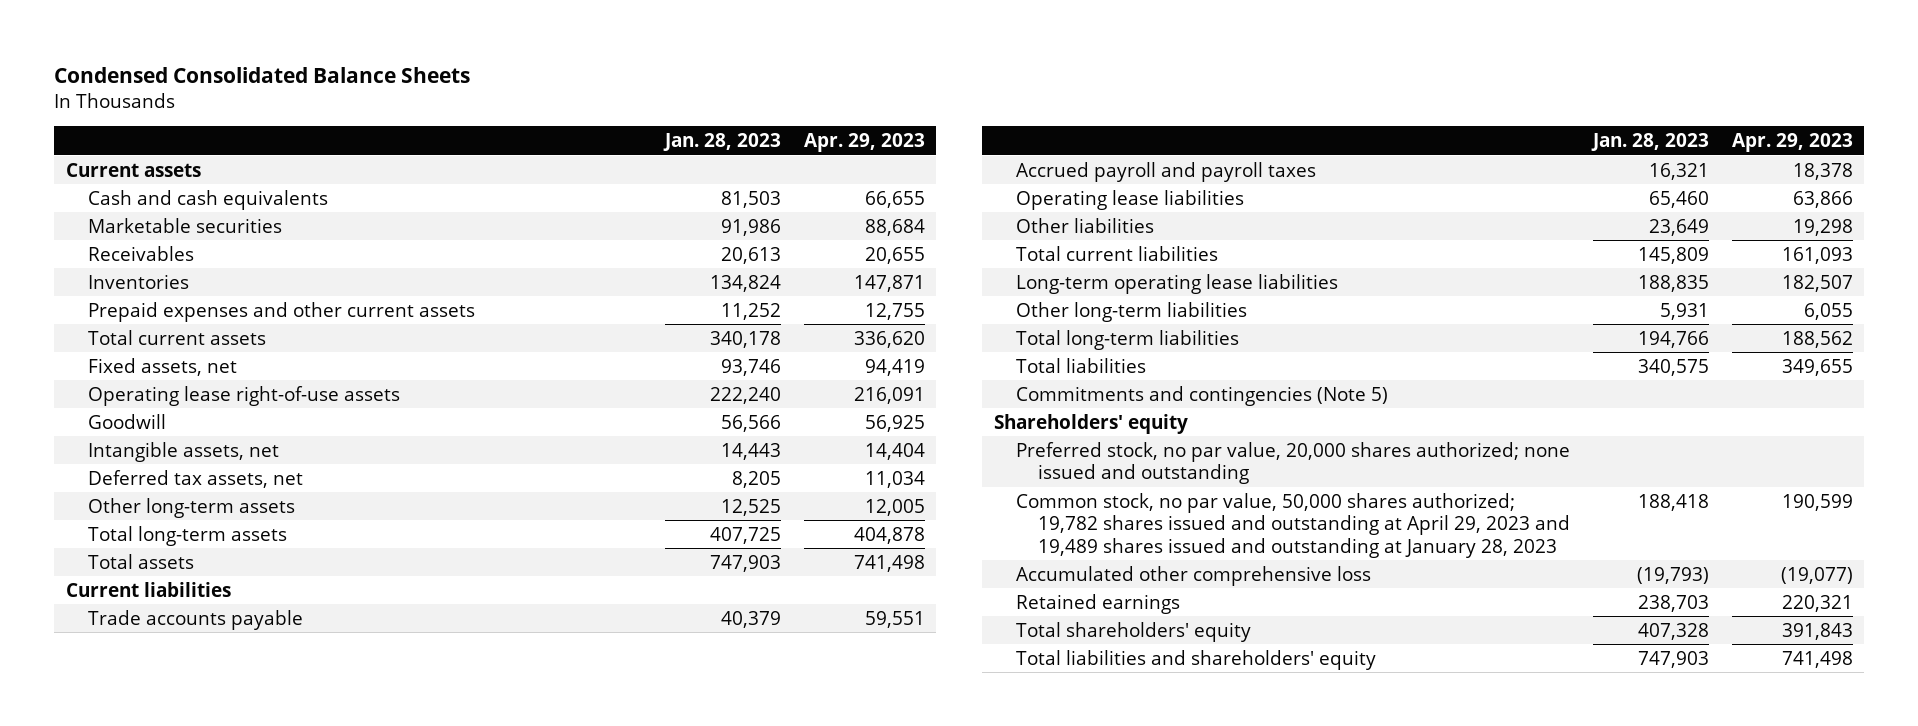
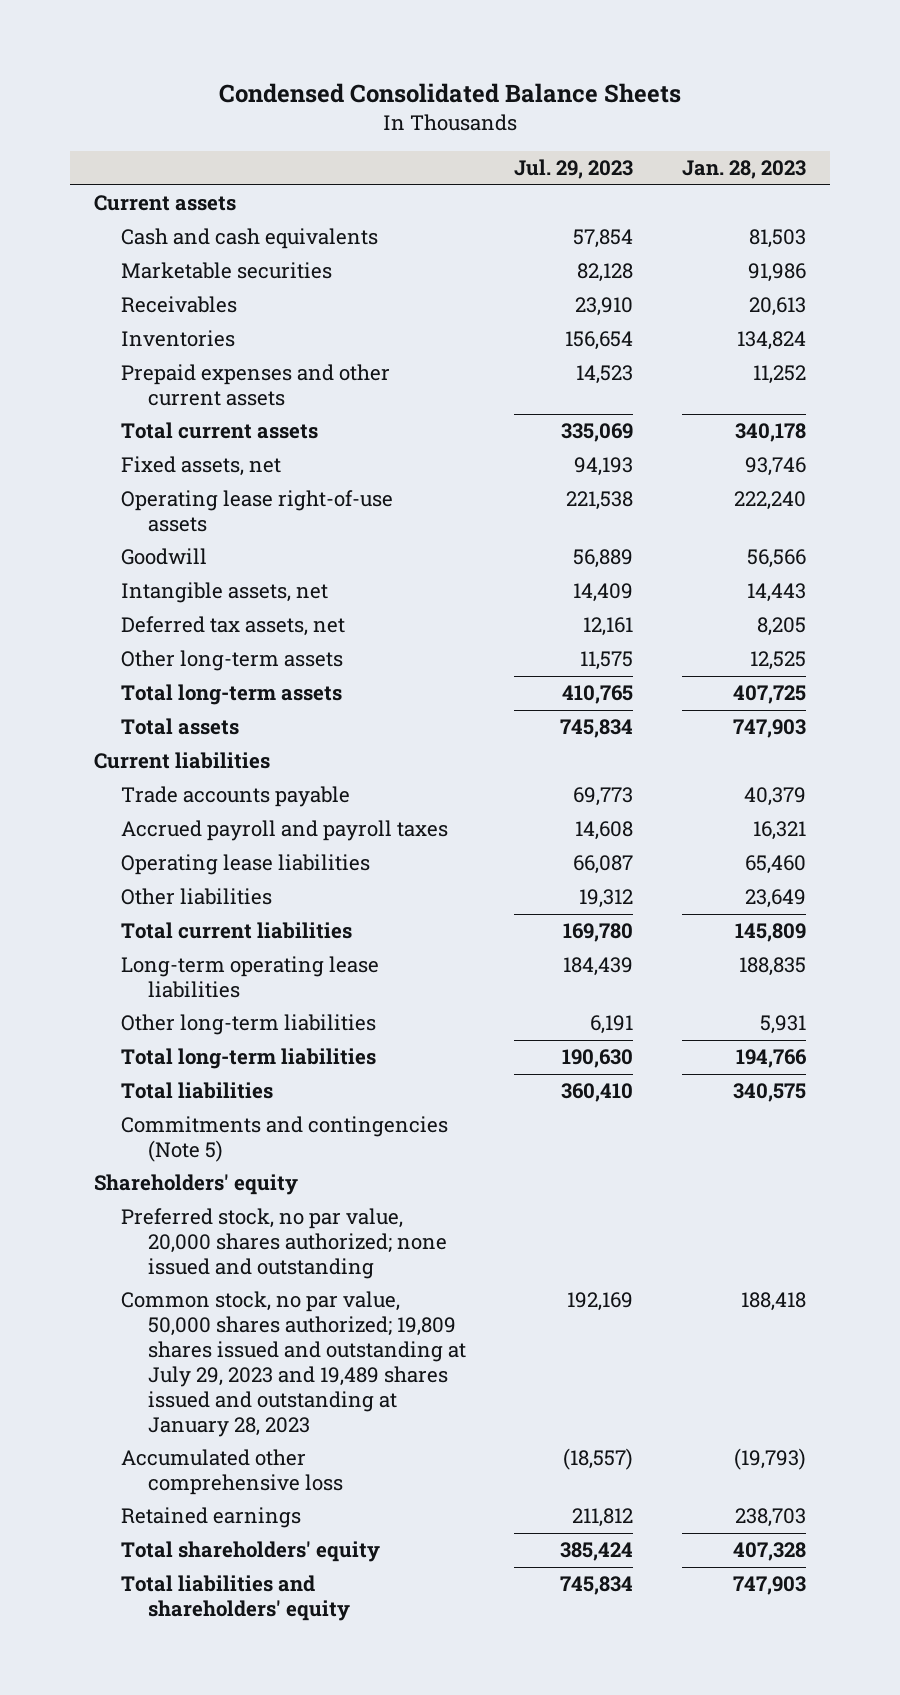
[803,132,925,152] Apr. 29, 2023 -> none
none -> [514,159,634,180] Jul. 29, 2023
[1015,492,1570,558] Common stock, no par value, 50,000 shares authorized; 19,782 shares issued and outstanding at April 29, 2023 and 19,489 shares issued and outstanding at January 28, 2023 -> [121,1291,466,1437] Common stock, no par value, 50,000 shares authorized; 19,809 shares issued and outstanding at July 29, 2023 and 19,489 shares issued and outstanding at January 28, 2023

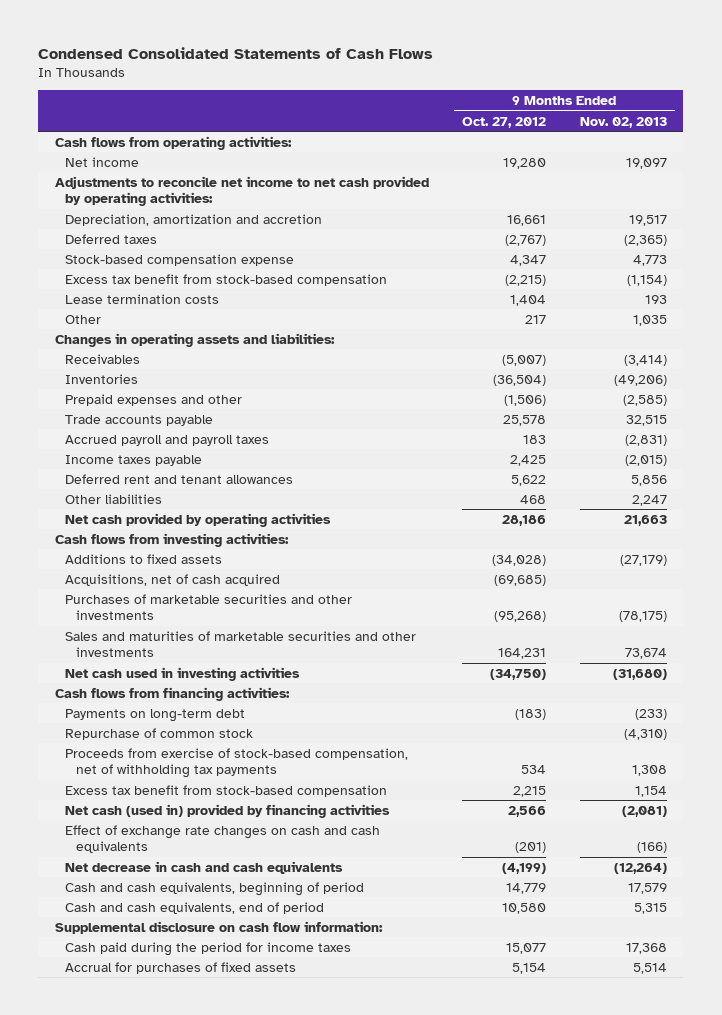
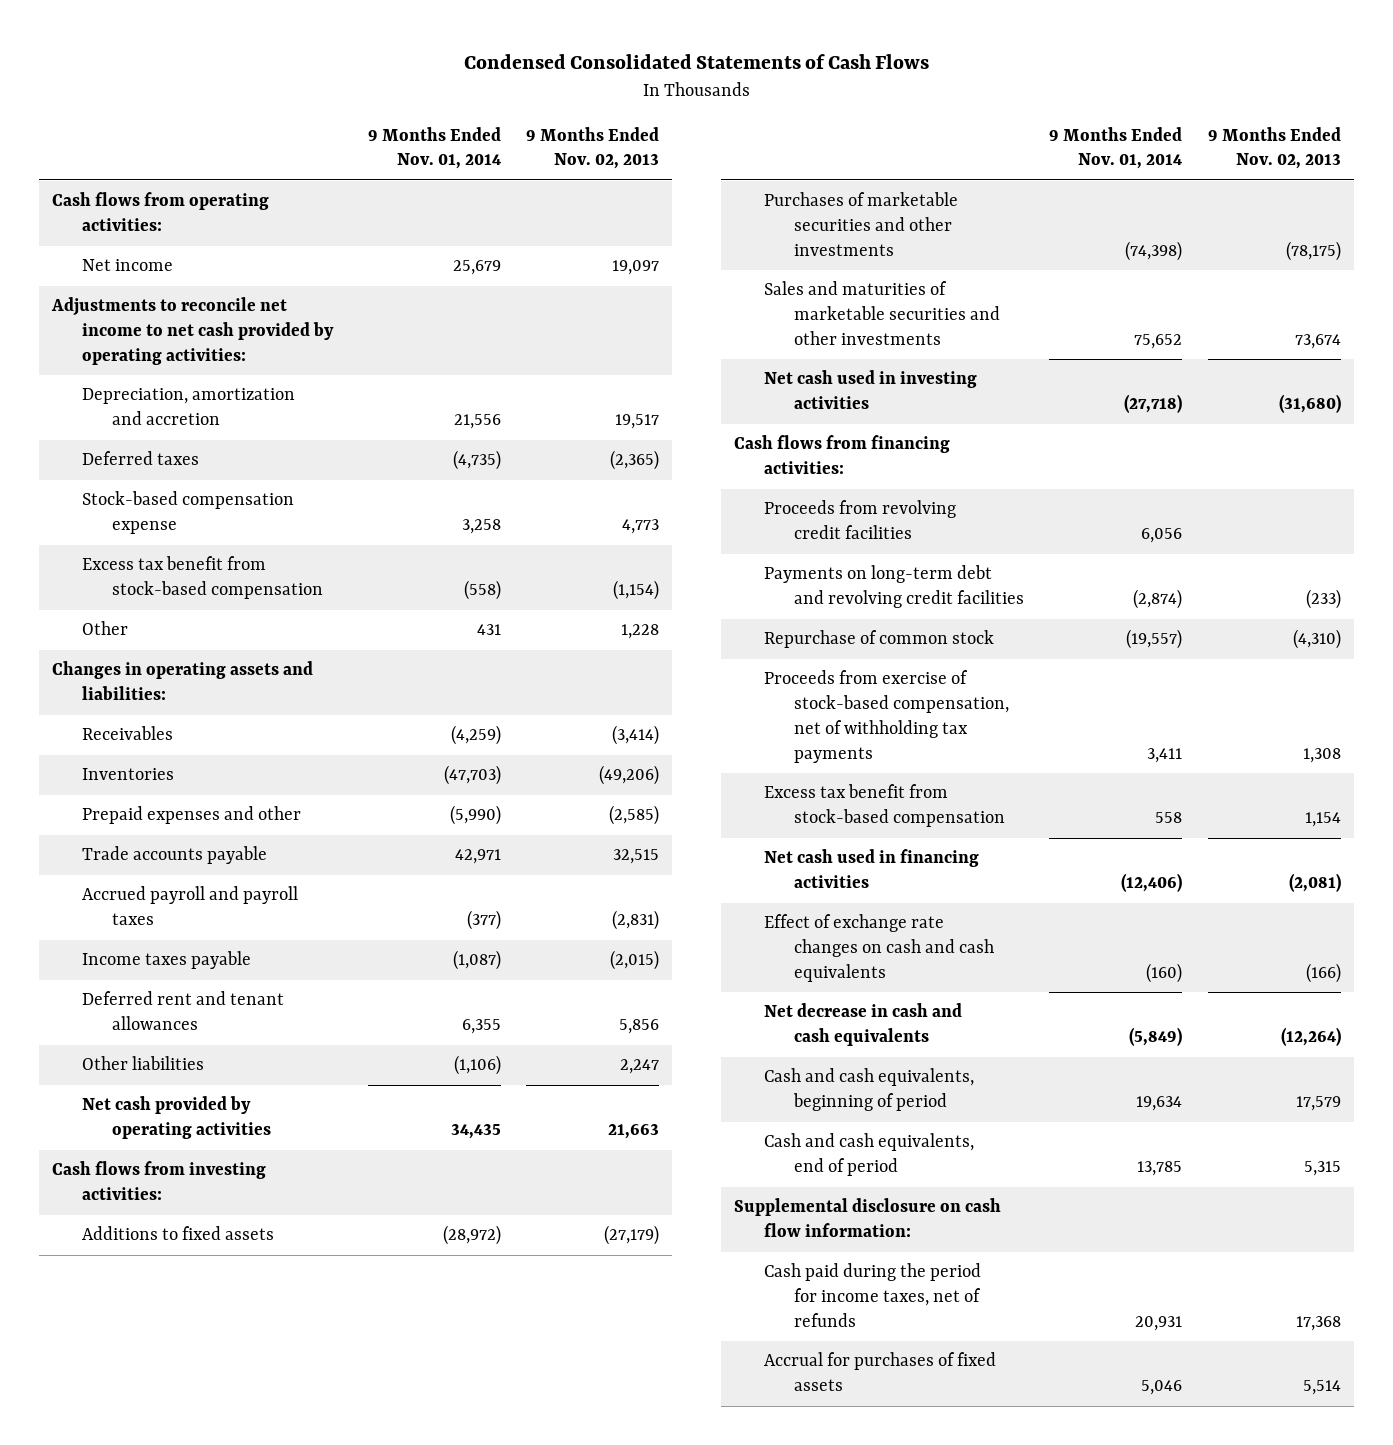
[462,116,547,128] Oct. 27, 2012 -> none
none -> [367,126,501,170] 9 Months Ended Nov. 01, 2014
[65,293,220,304] Lease termination costs -> none
[632,314,667,326] 1,035 -> [621,624,660,640] 1,228
[65,573,281,586] Acquisitions, net of cash acquired -> none
none -> [763,500,956,540] Proceeds from revolving credit facilities
[65,708,246,722] Payments on long-term debt -> [763,565,1024,609] Payments on long-term debt and revolving credit facilities
[65,803,391,818] Net cash (used in) provided by financing activities -> [763,849,979,889] Net cash used in financing activities
[65,941,352,956] Cash paid during the period for income taxes -> [763,1263,981,1327] Cash paid during the period for income taxes, net of refunds

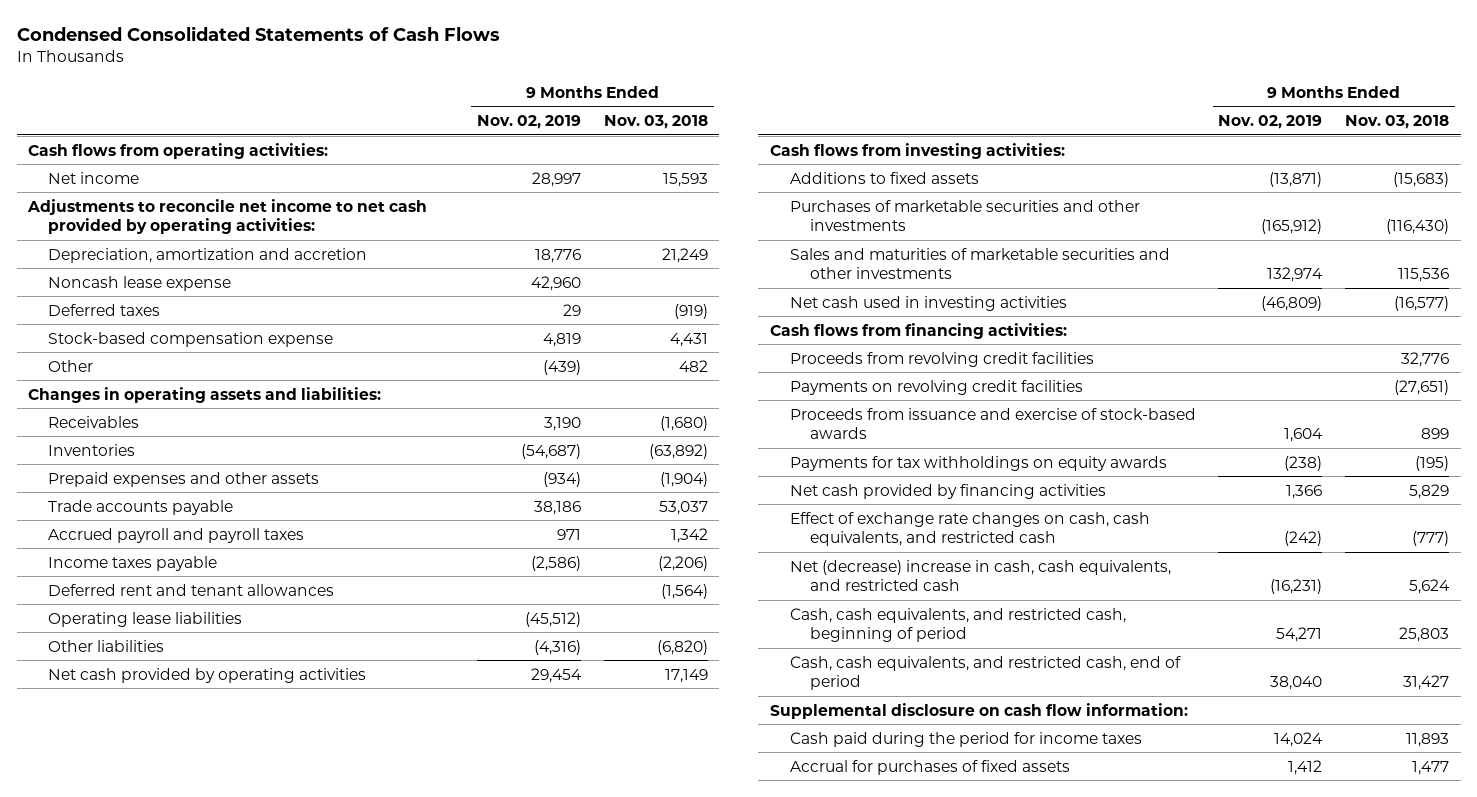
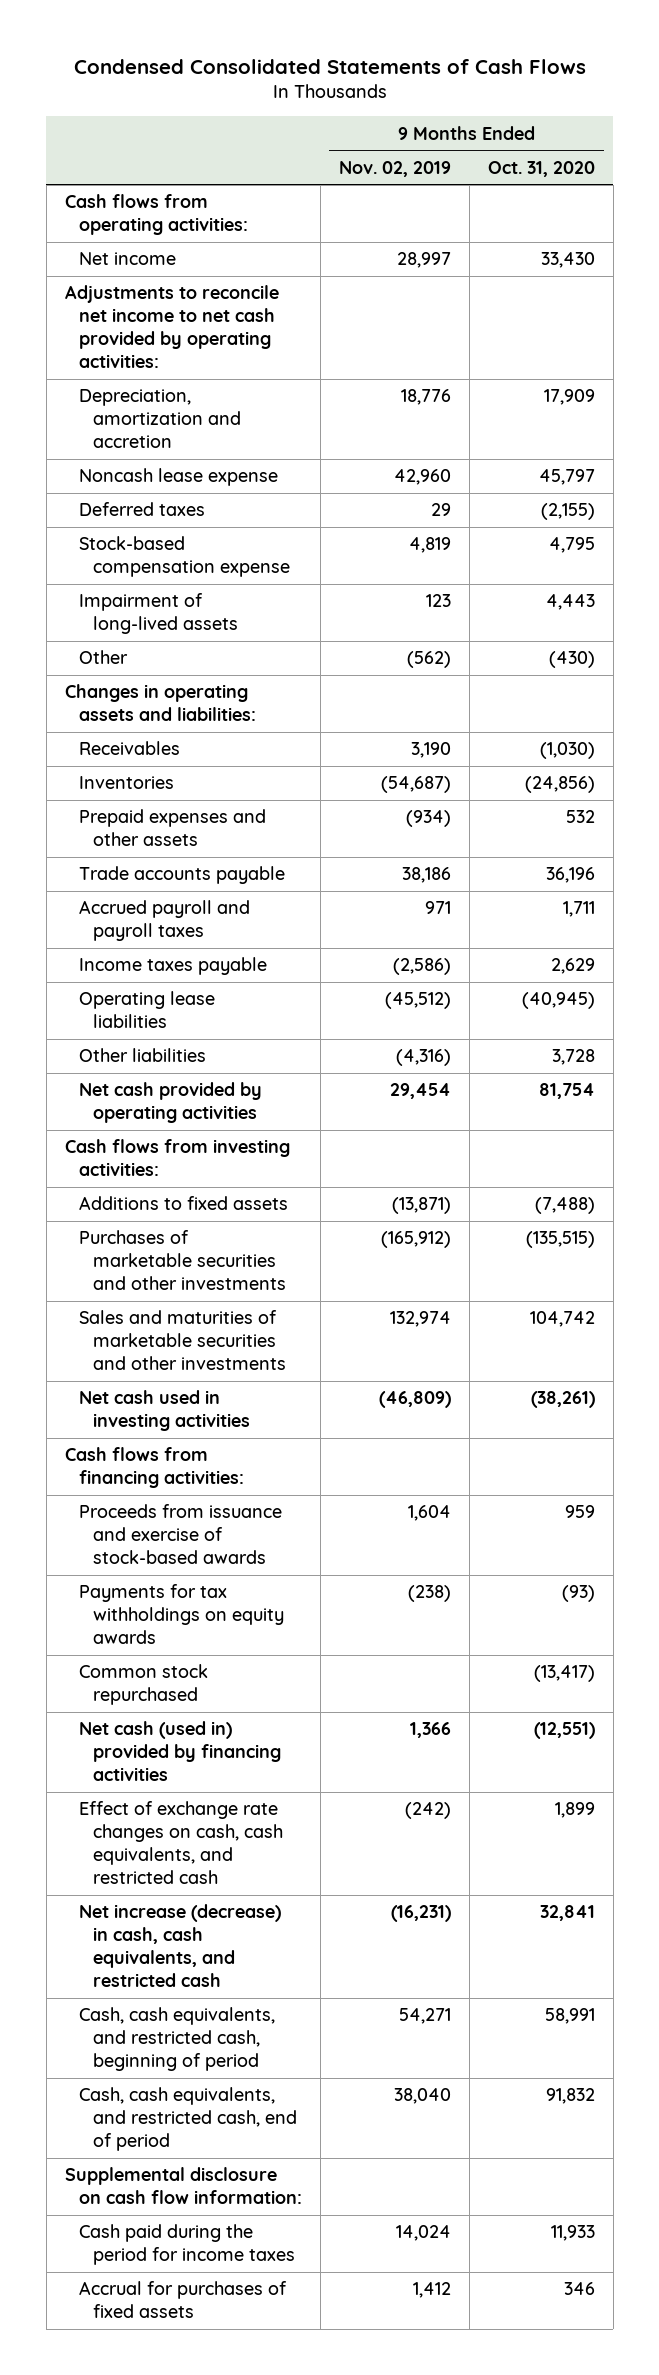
[603,115,708,130] Nov. 03, 2018 -> none
none -> [487,160,595,177] Oct. 31, 2020
none -> [78,593,238,635] Impairment of long-lived assets
[543,359,582,375] (439) -> [406,651,451,669] (562)
[48,583,335,596] Deferred rent and tenant allowances -> none
[789,351,1094,367] Proceeds from revolving credit facilities -> none
[789,379,1083,395] Payments on revolving credit facilities -> none
none -> [78,1664,208,1706] Common stock repurchased
[789,483,1106,499] Net cash provided by financing activities -> [78,1721,281,1782] Net cash (used in) provided by financing activities
[789,559,1171,591] Net (decrease) increase in cash, cash equivalents, and restricted cash -> [78,1904,281,1987] Net increase (decrease) in cash, cash equivalents, and restricted cash

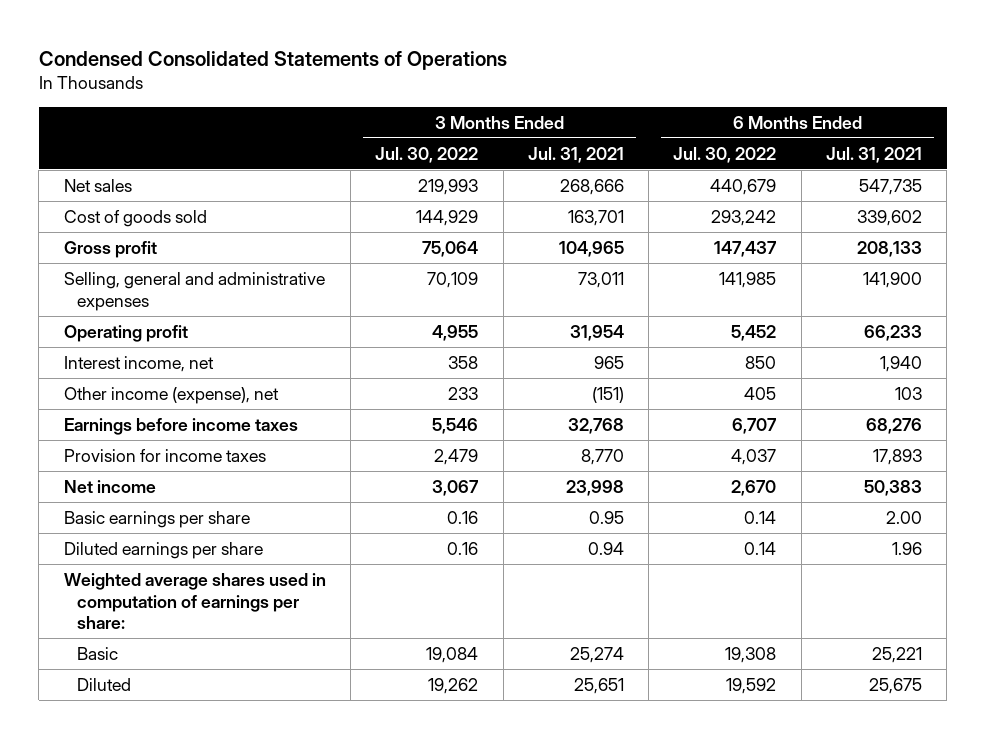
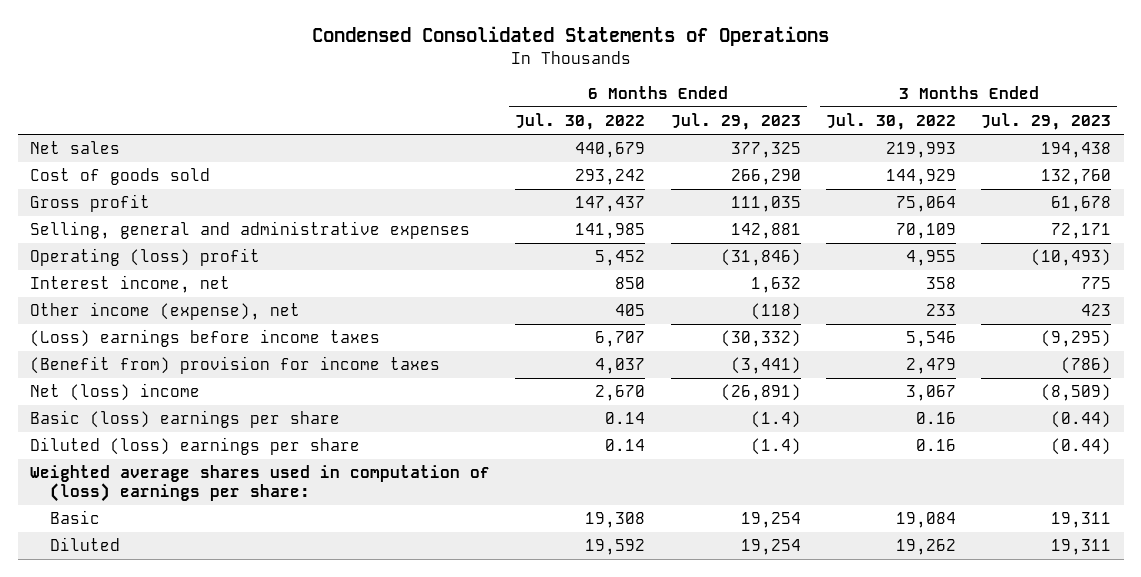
[527,146,624,163] Jul. 31, 2021 -> none
[825,146,922,163] Jul. 31, 2021 -> none
none -> [670,112,801,130] Jul. 29, 2023
none -> [981,112,1112,130] Jul. 29, 2023
[63,324,188,342] Operating profit -> [30,248,261,267] Operating (loss) profit
[63,417,298,435] Earnings before income taxes -> [30,329,381,348] (Loss) earnings before income taxes
[63,448,266,462] Provision for income taxes -> [30,356,441,375] (Benefit from) provision for income taxes
[63,479,156,493] Net income -> [30,383,201,402] Net (loss) income
[63,510,250,528] Basic earnings per share -> [30,410,341,429] Basic (loss) earnings per share
[63,541,263,559] Diluted earnings per share -> [30,437,361,456] Diluted (loss) earnings per share
[63,572,326,630] Weighted average shares used in computation of earnings per share: -> [30,465,491,502] Weighted average shares used in computation of (loss) earnings per share:

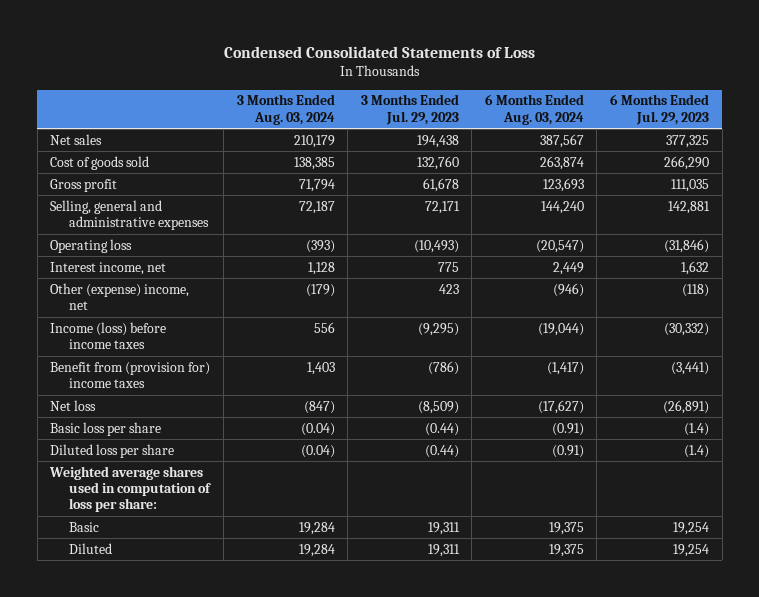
[311,26,829,47] Condensed Consolidated Statements of Operations -> [223,46,535,59] Condensed Consolidated Statements of Loss
[515,112,646,130] Jul. 30, 2022 -> none
[825,112,956,130] Jul. 30, 2022 -> none
none -> [236,94,335,125] 3 Months Ended Aug. 03, 2024
none -> [484,94,584,125] 6 Months Ended Aug. 03, 2024
[30,248,261,267] Operating (loss) profit -> [50,238,133,253] Operating loss
[30,302,301,321] Other income (expense), net -> [50,282,190,311] Other (expense) income, net
[30,329,381,348] (Loss) earnings before income taxes -> [50,321,167,350] Income (loss) before income taxes
[30,356,441,375] (Benefit from) provision for income taxes -> [50,361,211,389] Benefit from (provision for) income taxes
[30,383,201,402] Net (loss) income -> [50,399,97,411] Net loss
[30,410,341,429] Basic (loss) earnings per share -> [50,421,162,436] Basic loss per share
[30,437,361,456] Diluted (loss) earnings per share -> [50,443,175,458] Diluted loss per share
[30,465,491,502] Weighted average shares used in computation of (loss) earnings per share: -> [49,465,212,513] Weighted average shares used in computation of loss per share:

